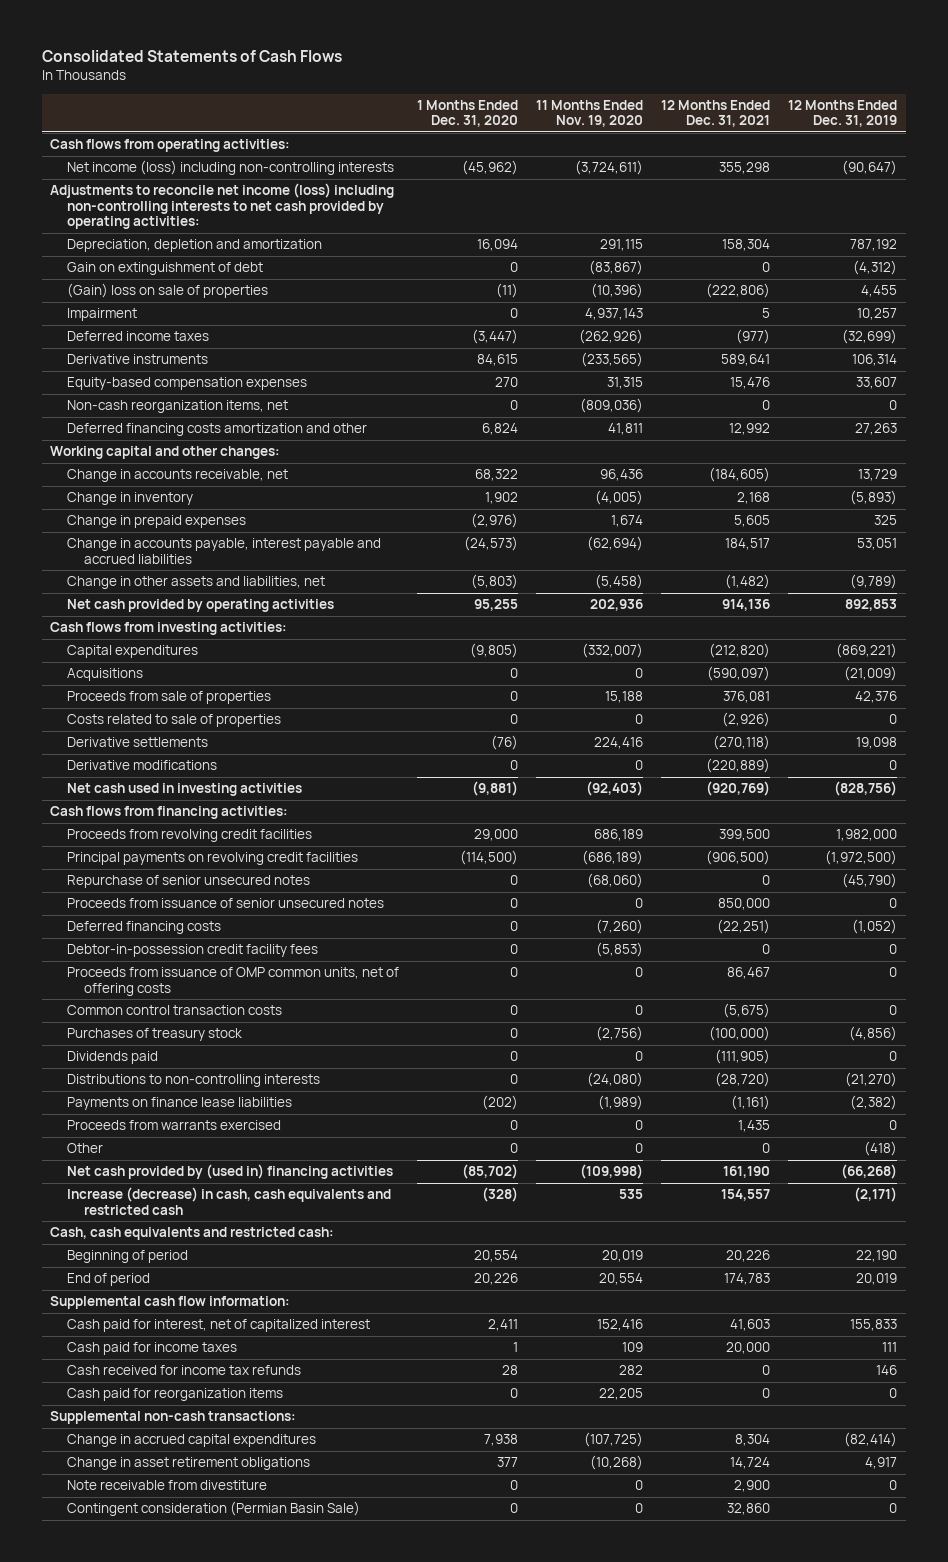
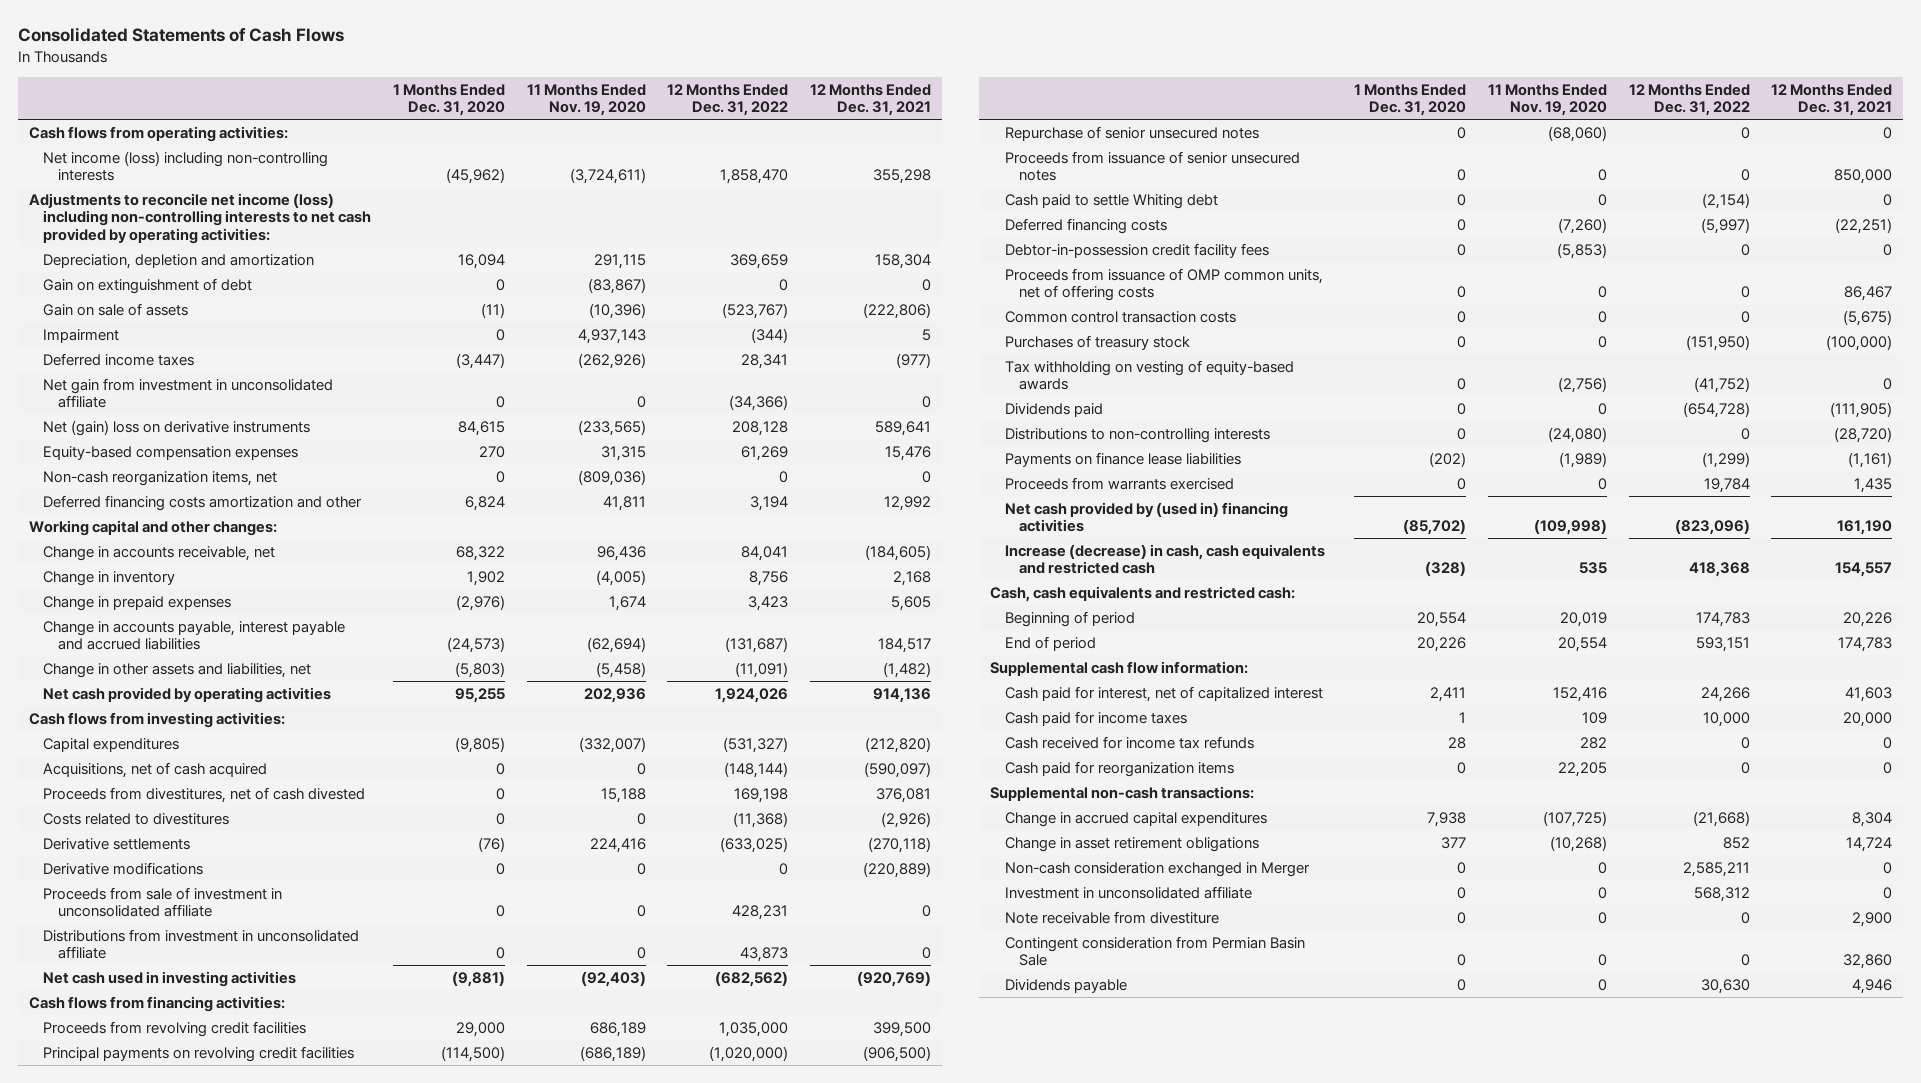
[788,99,898,128] 12 Months Ended Dec. 31, 2019 -> none
none -> [667,83,789,117] 12 Months Ended Dec. 31, 2022
[67,283,269,299] (Gain) loss on sale of properties -> [43,302,189,316] Gain on sale of assets
none -> [43,377,334,409] Net gain from investment in unconsolidated affiliate
[67,354,209,365] Derivative instruments -> [43,419,311,436] Net (gain) loss on derivative instruments
[67,668,144,682] Acquisitions -> [43,761,268,778] Acquisitions, net of cash acquired
[67,691,272,705] Proceeds from sale of properties -> [43,786,366,803] Proceeds from divestitures, net of cash divested
[67,714,282,728] Costs related to sale of properties -> [43,812,230,825] Costs related to divestitures
none -> [43,886,283,918] Proceeds from sale of investment in unconsolidated affiliate
none -> [43,928,360,960] Distributions from investment in unconsolidated affiliate
none -> [1004,193,1218,209] Cash paid to settle Whiting debt
[596,1026,644,1042] (2,756) -> [1598,335,1608,348] 0
none -> [1004,359,1294,391] Tax withholding on vesting of equity-based awards
[67,1143,104,1154] Other -> none
none -> [1004,861,1310,877] Non-cash consideration exchanged in Merger
none -> [1004,885,1252,899] Investment in unconsolidated affiliate
[67,1501,361,1517] Contingent consideration (Permian Basin Sale) -> [1004,935,1305,967] Contingent consideration from Permian Basin Sale
none -> [1004,978,1127,993] Dividends payable

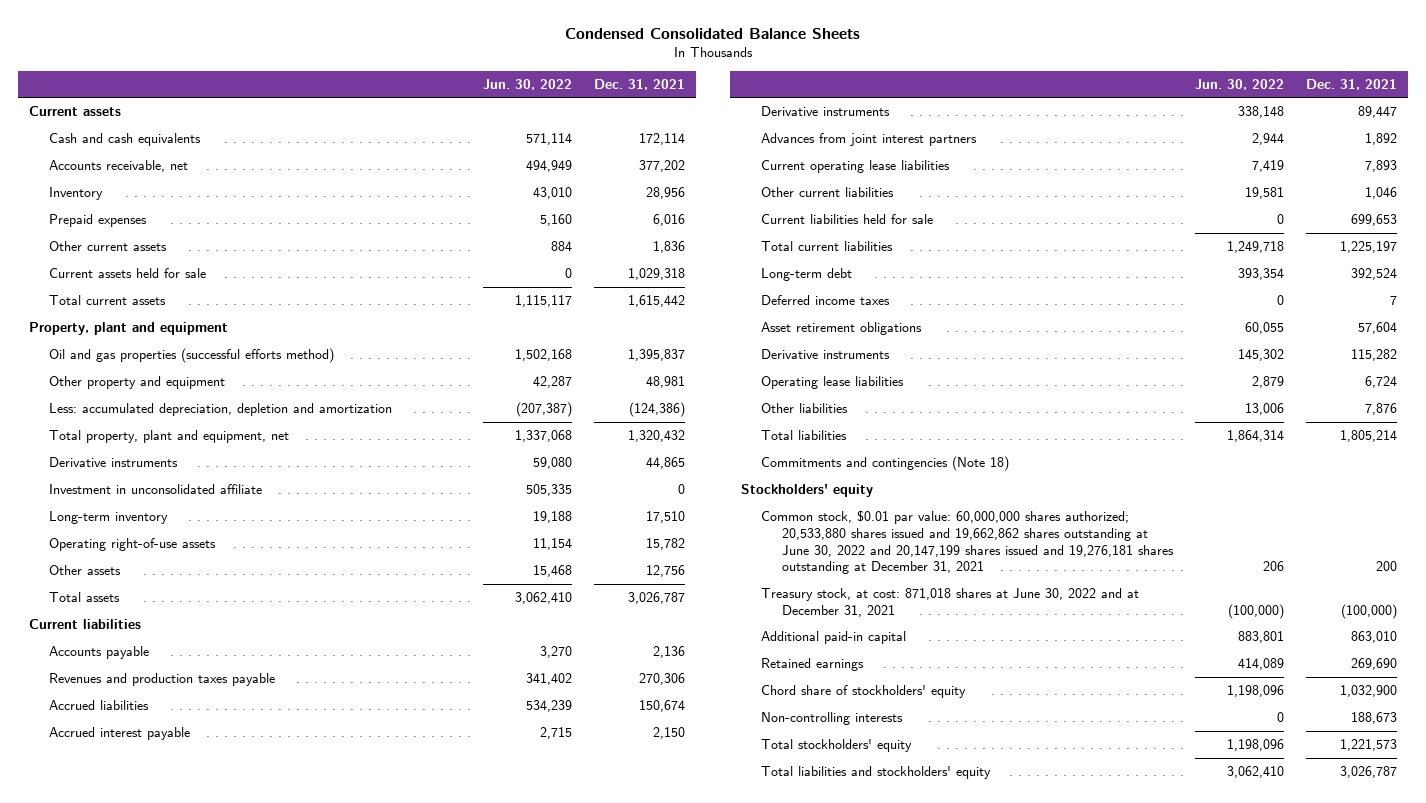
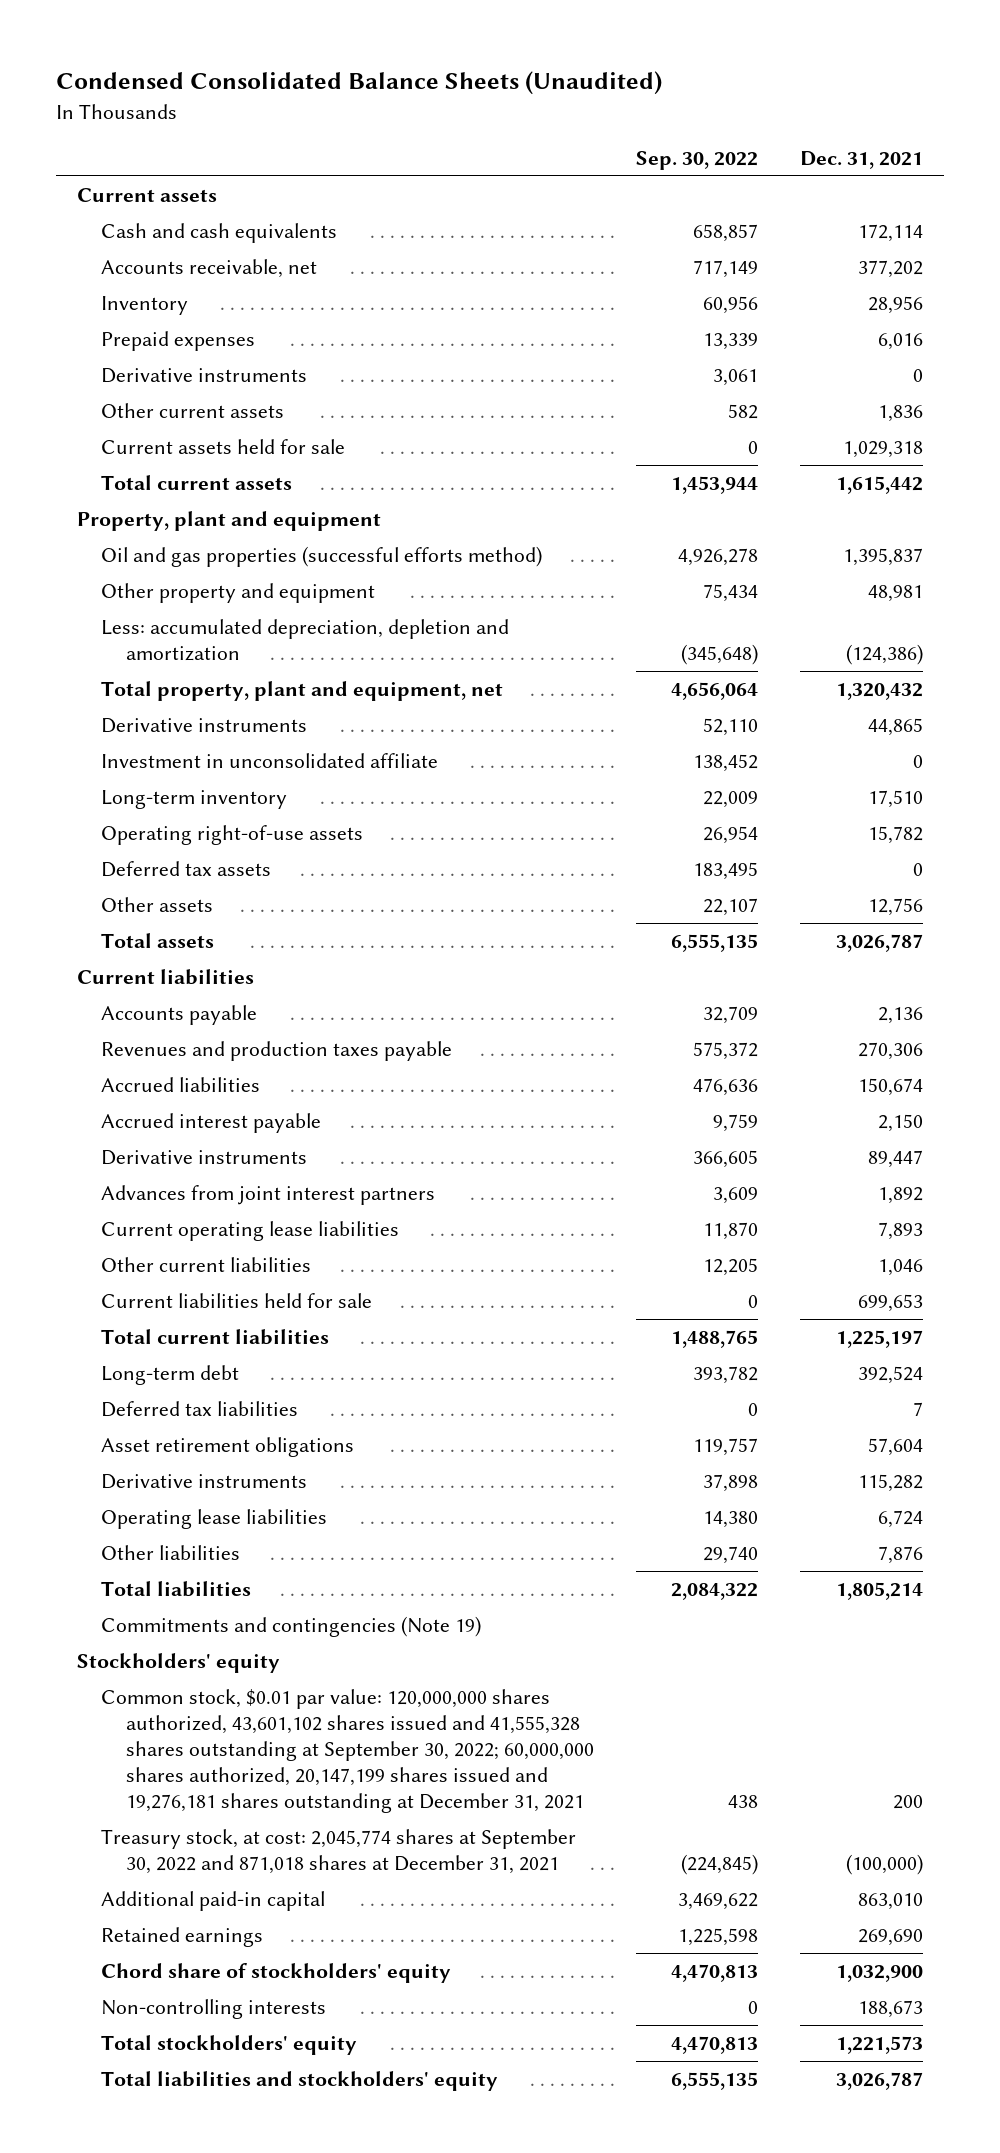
[565,27,861,39] Condensed Consolidated Balance Sheets -> [55,71,662,96] Condensed Consolidated Balance Sheets (Unaudited)
[482,78,572,90] Jun. 30, 2022 -> none
none -> [636,150,759,170] Sep. 30, 2022
none -> [101,367,308,383] Derivative instruments
none -> [101,860,272,877] Deferred tax assets
[761,295,891,306] Deferred income taxes -> [101,1400,299,1417] Deferred tax liabilities
[761,456,1010,472] Commitments and contingencies (Note 18) -> [101,1615,482,1637] Commitments and contingencies (Note 19)
[761,510,1174,575] Common stock, $0.01 par value: 60,000,000 shares authorized; 20,533,880 shares issued and 19,662,862 shares outstanding at June 30, 2022 and 20,147,199 shares issued and 19,276,181 shares outstanding at December 31, 2021 -> [101,1688,595,1814] Common stock, $0.01 par value: 120,000,000 shares authorized, 43,601,102 shares issued and 41,555,328 shares outstanding at September 30, 2022; 60,000,000 shares authorized, 20,147,199 shares issued and 19,276,181 shares outstanding at December 31, 2021
[761,588,1140,617] Treasury stock, at cost: 871,018 shares at June 30, 2022 and at December 31, 2021 -> [101,1828,577,1874] Treasury stock, at cost: 2,045,774 shares at September 30, 2022 and 871,018 shares at December 31, 2021

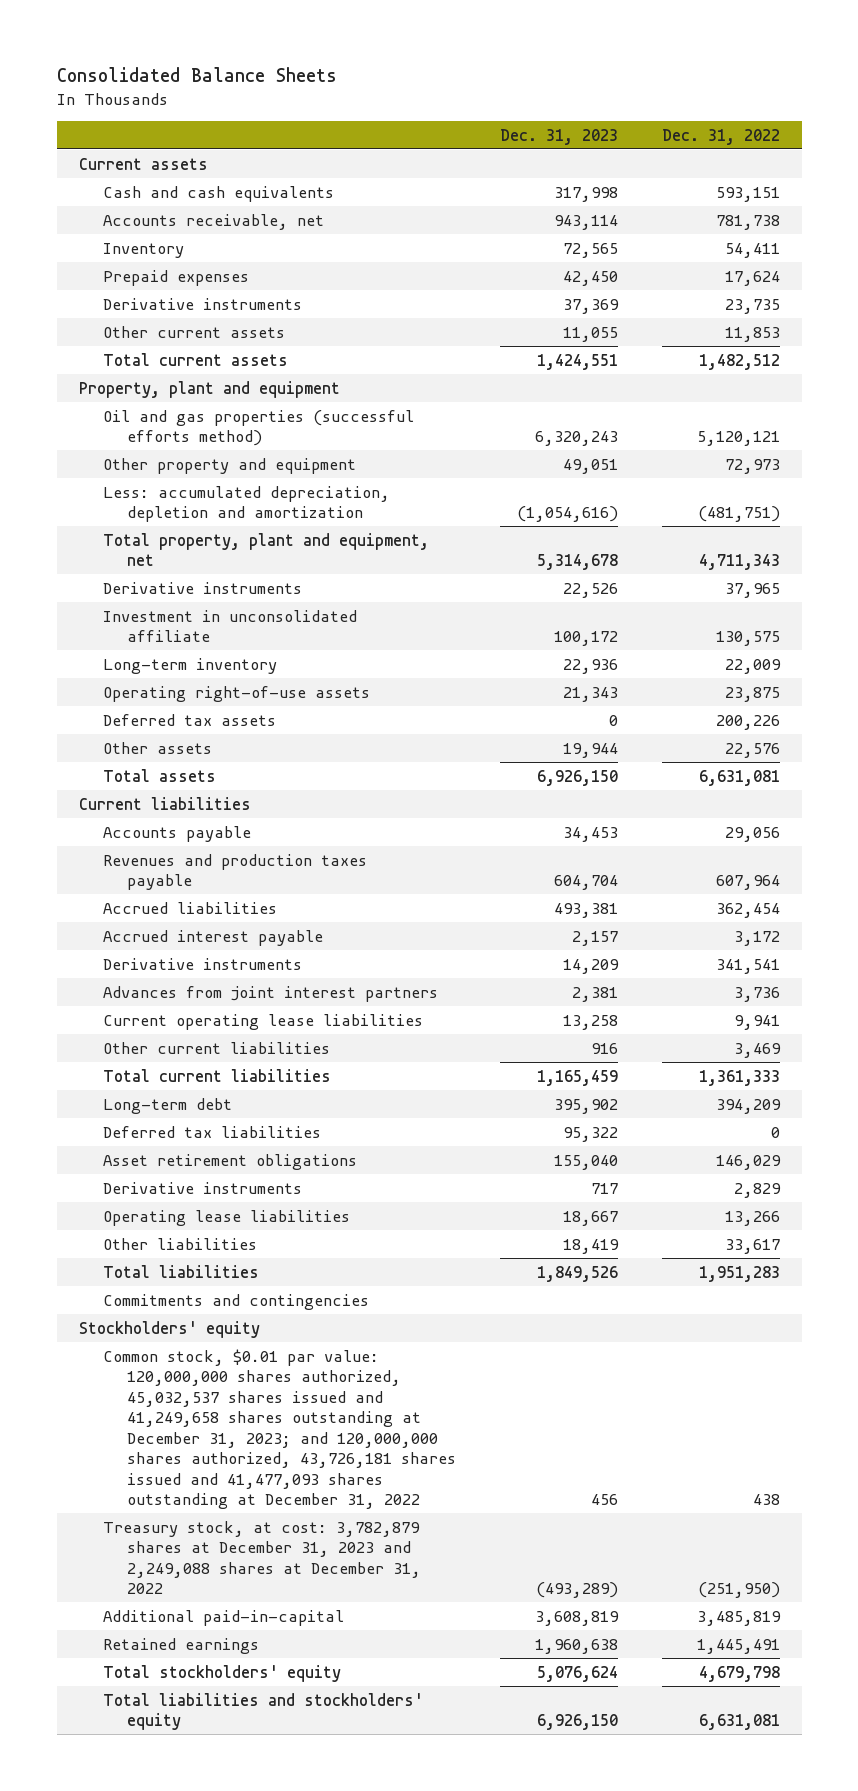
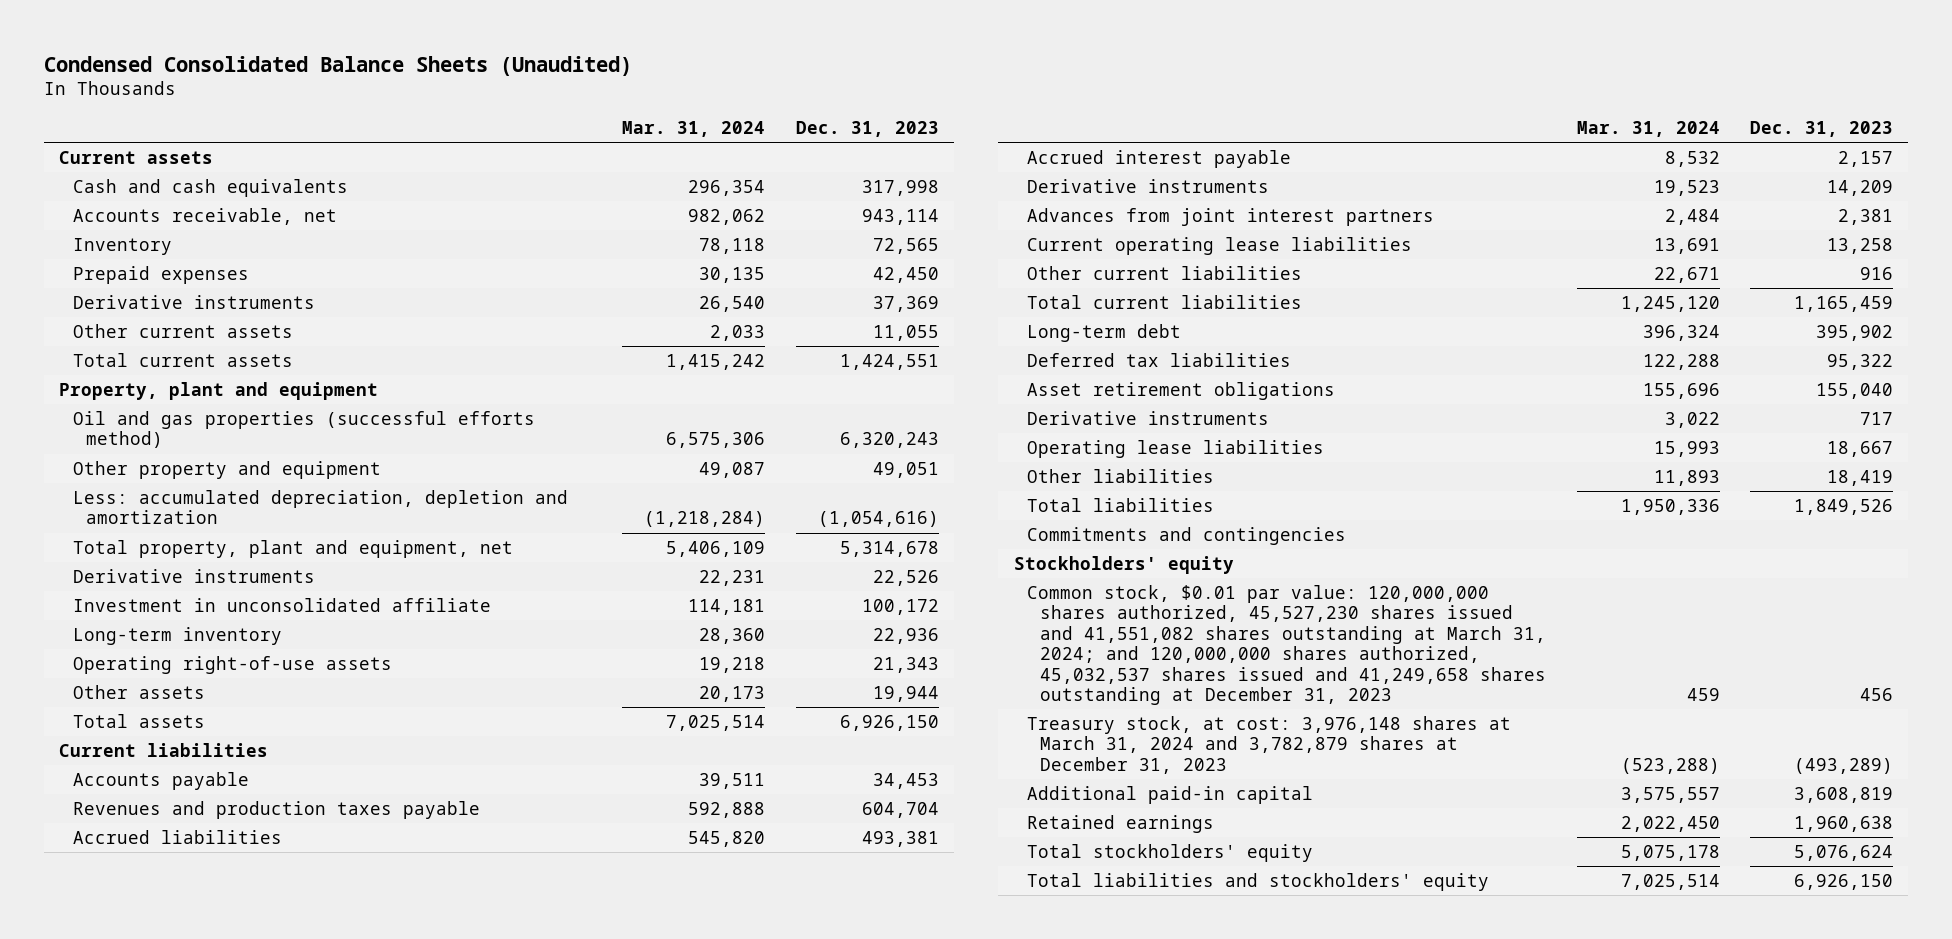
[56,67,337,83] Consolidated Balance Sheets -> [43,55,632,76] Condensed Consolidated Balance Sheets (Unaudited)
[661,128,780,145] Dec. 31, 2022 -> none
none -> [622,121,766,138] Mar. 31, 2024
[102,713,276,726] Deferred tax assets -> none
[102,1348,457,1510] Common stock, $0.01 par value: 120,000,000 shares authorized, 45,032,537 shares issued and 41,249,658 shares outstanding at December 31, 2023; and 120,000,000 shares authorized, 43,726,181 shares issued and 41,477,093 shares outstanding at December 31, 2022 -> [1026,584,1547,706] Common stock, $0.01 par value: 120,000,000 shares authorized, 45,527,230 shares issued and 41,551,082 shares outstanding at March 31, 2024; and 120,000,000 shares authorized, 45,032,537 shares issued and 41,249,658 shares outstanding at December 31, 2023
[102,1520,422,1595] Treasury stock, at cost: 3,782,879 shares at December 31, 2023 and 2,249,088 shares at December 31, 2022 -> [1026,715,1511,774] Treasury stock, at cost: 3,976,148 shares at March 31, 2024 and 3,782,879 shares at December 31, 2023
[102,1609,344,1626] Additional paid-in-capital -> [1026,785,1313,804] Additional paid-in capital

